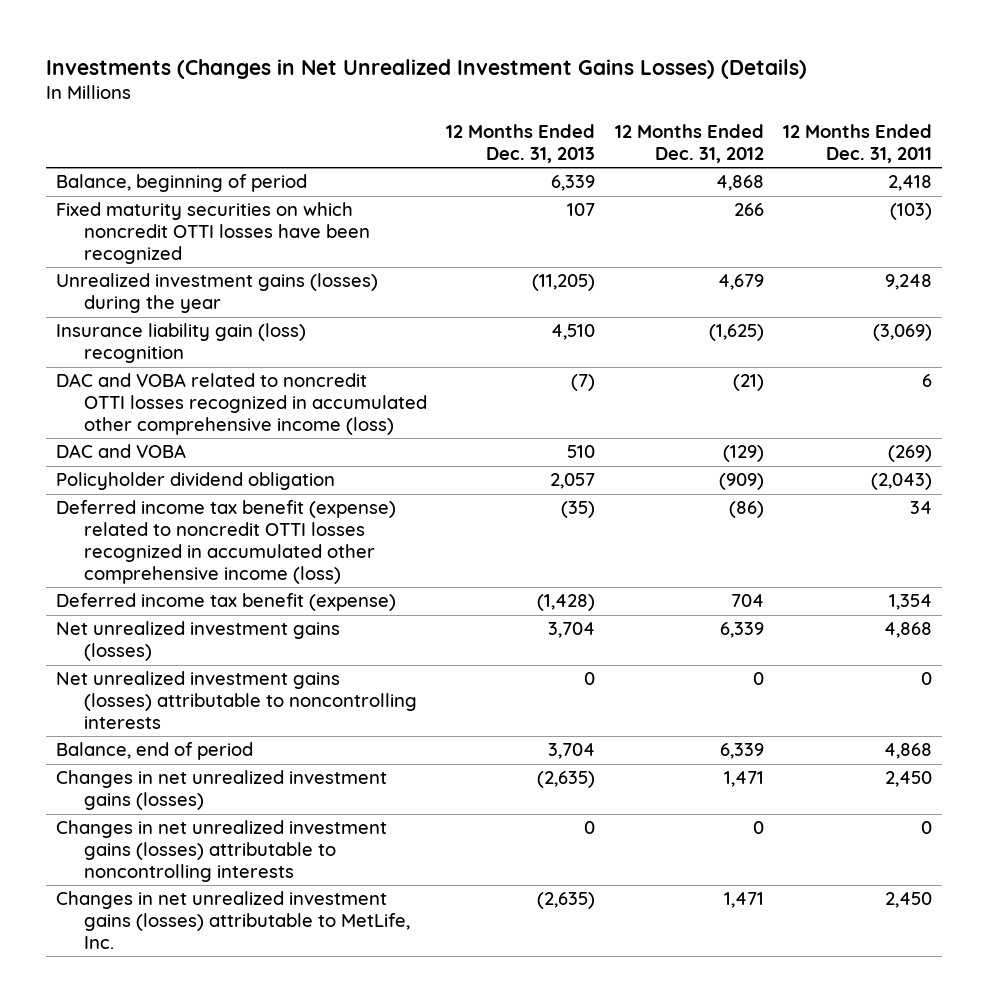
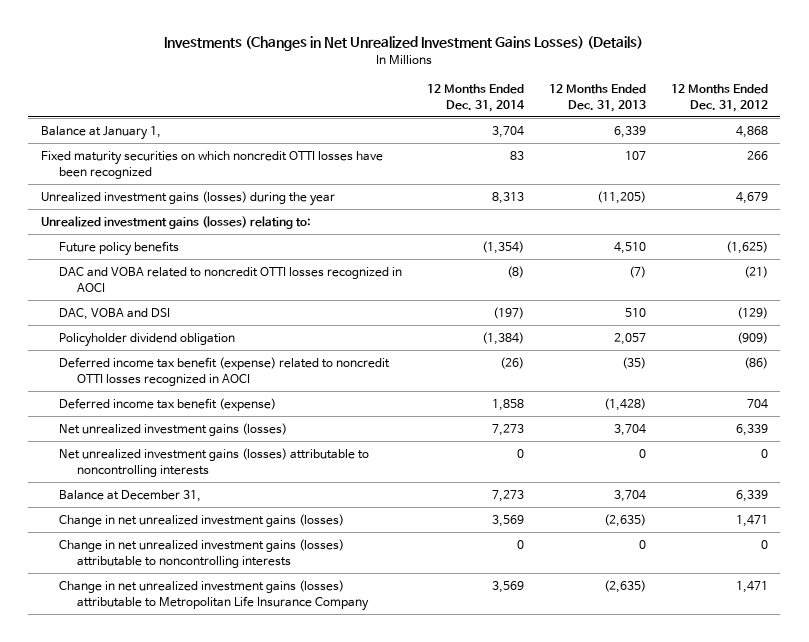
[783,124,933,164] 12 Months Ended Dec. 31, 2011 -> none
none -> [426,84,525,112] 12 Months Ended Dec. 31, 2014
[55,174,307,193] Balance, beginning of period -> [40,126,161,141] Balance at January 1,
none -> [40,216,311,230] Unrealized investment gains (losses) relating to:
[55,323,306,364] Insurance liability gain (loss) recognition -> [58,241,179,257] Future policy benefits
[55,373,428,436] DAC and VOBA related to noncredit OTTI losses recognized in accumulated other comprehensive income (loss) -> [58,267,402,292] DAC and VOBA related to noncredit OTTI losses recognized in AOCI
[55,444,186,459] DAC and VOBA -> [58,308,170,321] DAC, VOBA and DSI
[55,500,396,585] Deferred income tax benefit (expense) related to noncredit OTTI losses recognized in accumulated other comprehensive income (loss) -> [58,357,390,386] Deferred income tax benefit (expense) related to noncredit OTTI losses recognized in AOCI
[55,742,253,761] Balance, end of period -> [58,490,201,503] Balance at December 31,
[55,770,387,811] Changes in net unrealized investment gains (losses) -> [58,514,344,528] Change in net unrealized investment gains (losses)
[55,820,387,883] Changes in net unrealized investment gains (losses) attributable to noncontrolling interests -> [58,539,344,568] Change in net unrealized investment gains (losses) attributable to noncontrolling interests
[55,891,411,950] Changes in net unrealized investment gains (losses) attributable to MetLife, Inc. -> [58,580,369,611] Change in net unrealized investment gains (losses) attributable to Metropolitan Life Insurance Company

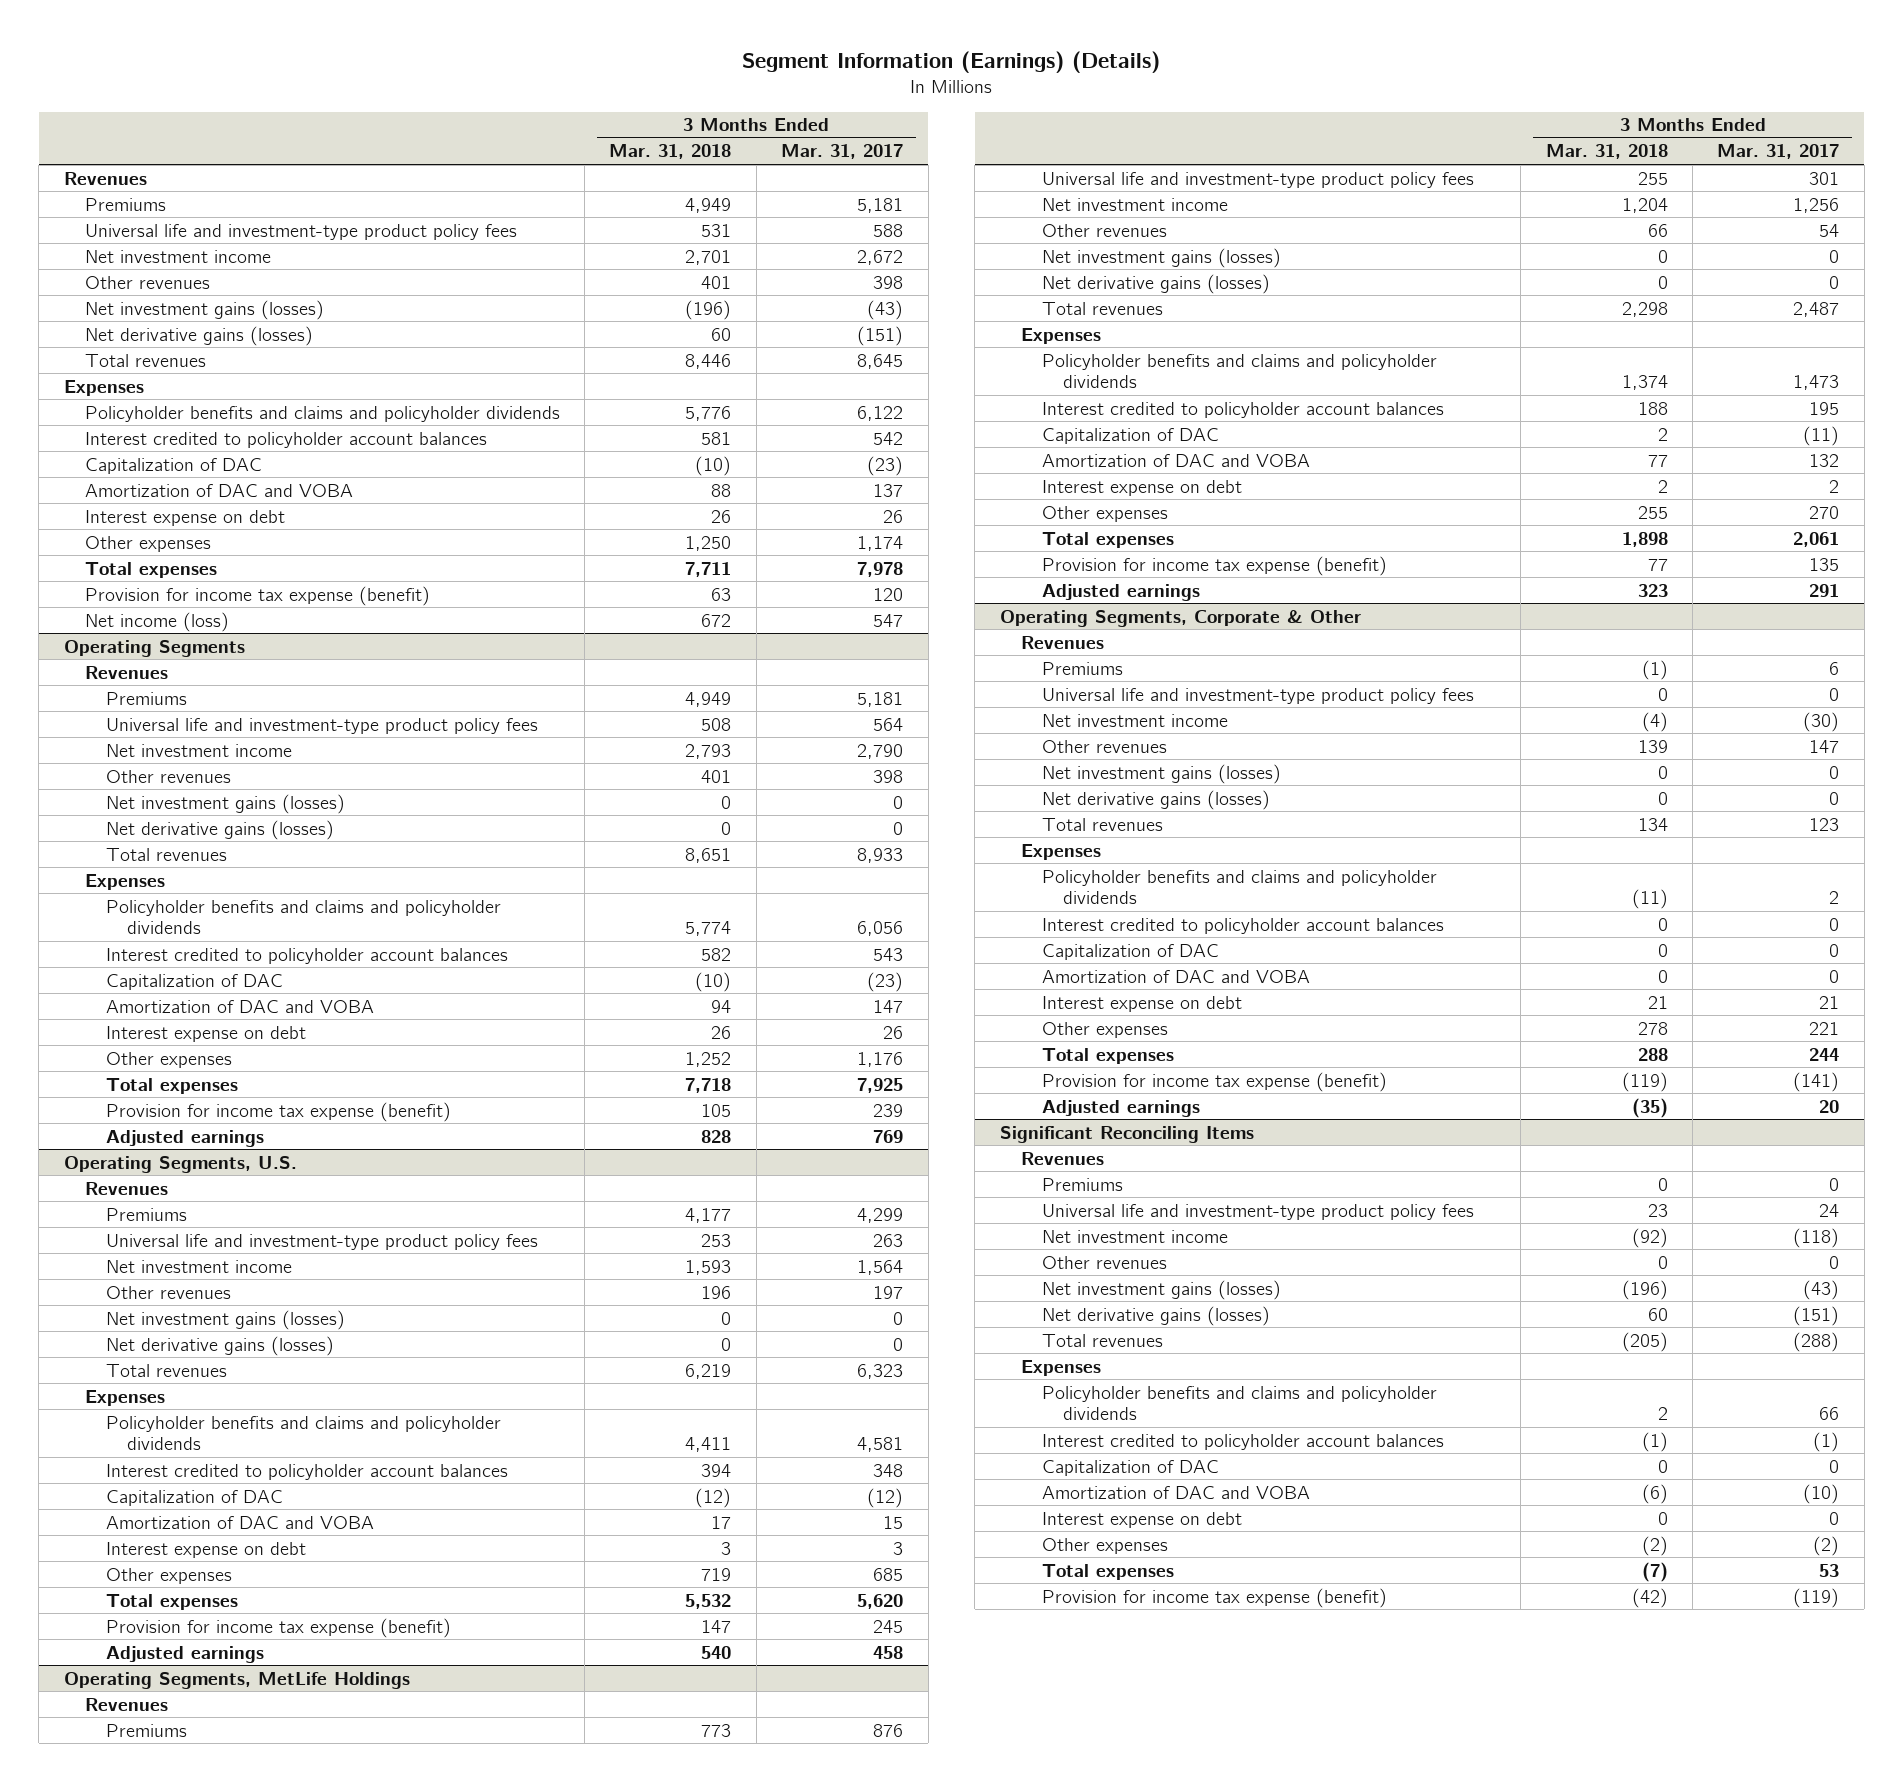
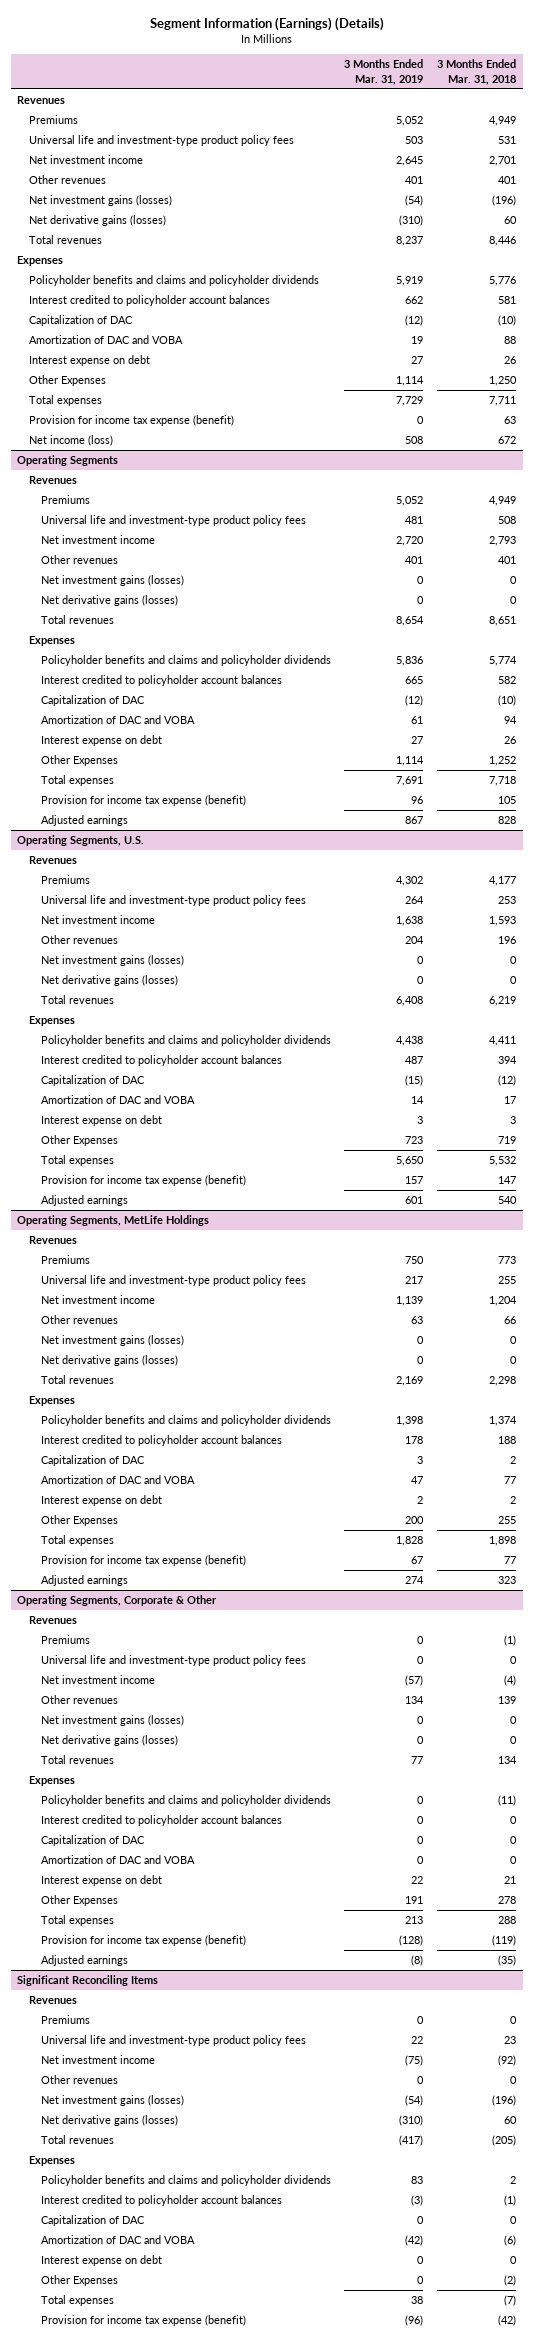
[781,144,904,160] Mar. 31, 2017 -> none
none -> [344,59,424,85] 3 Months Ended Mar. 31, 2019
[84,535,211,552] Other expenses -> [29,375,107,387] Other Expenses
[105,1051,232,1068] Other expenses -> [41,755,119,767] Other Expenses
[105,1567,232,1584] Other expenses -> [41,1135,119,1147] Other Expenses
[1042,505,1169,522] Other expenses -> [41,1515,119,1527] Other Expenses
[1042,1021,1169,1038] Other expenses -> [41,1895,119,1907] Other Expenses
[1042,1537,1169,1554] Other expenses -> [41,2275,119,2287] Other Expenses

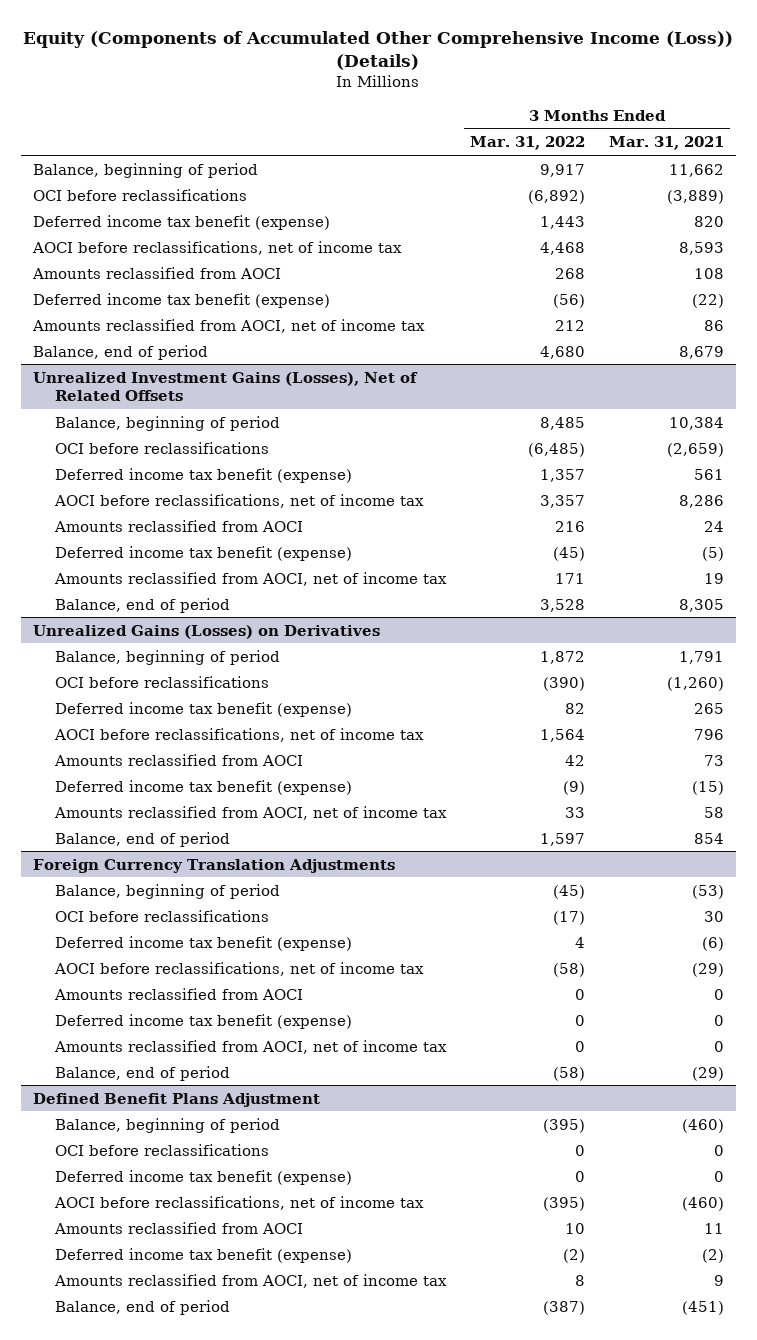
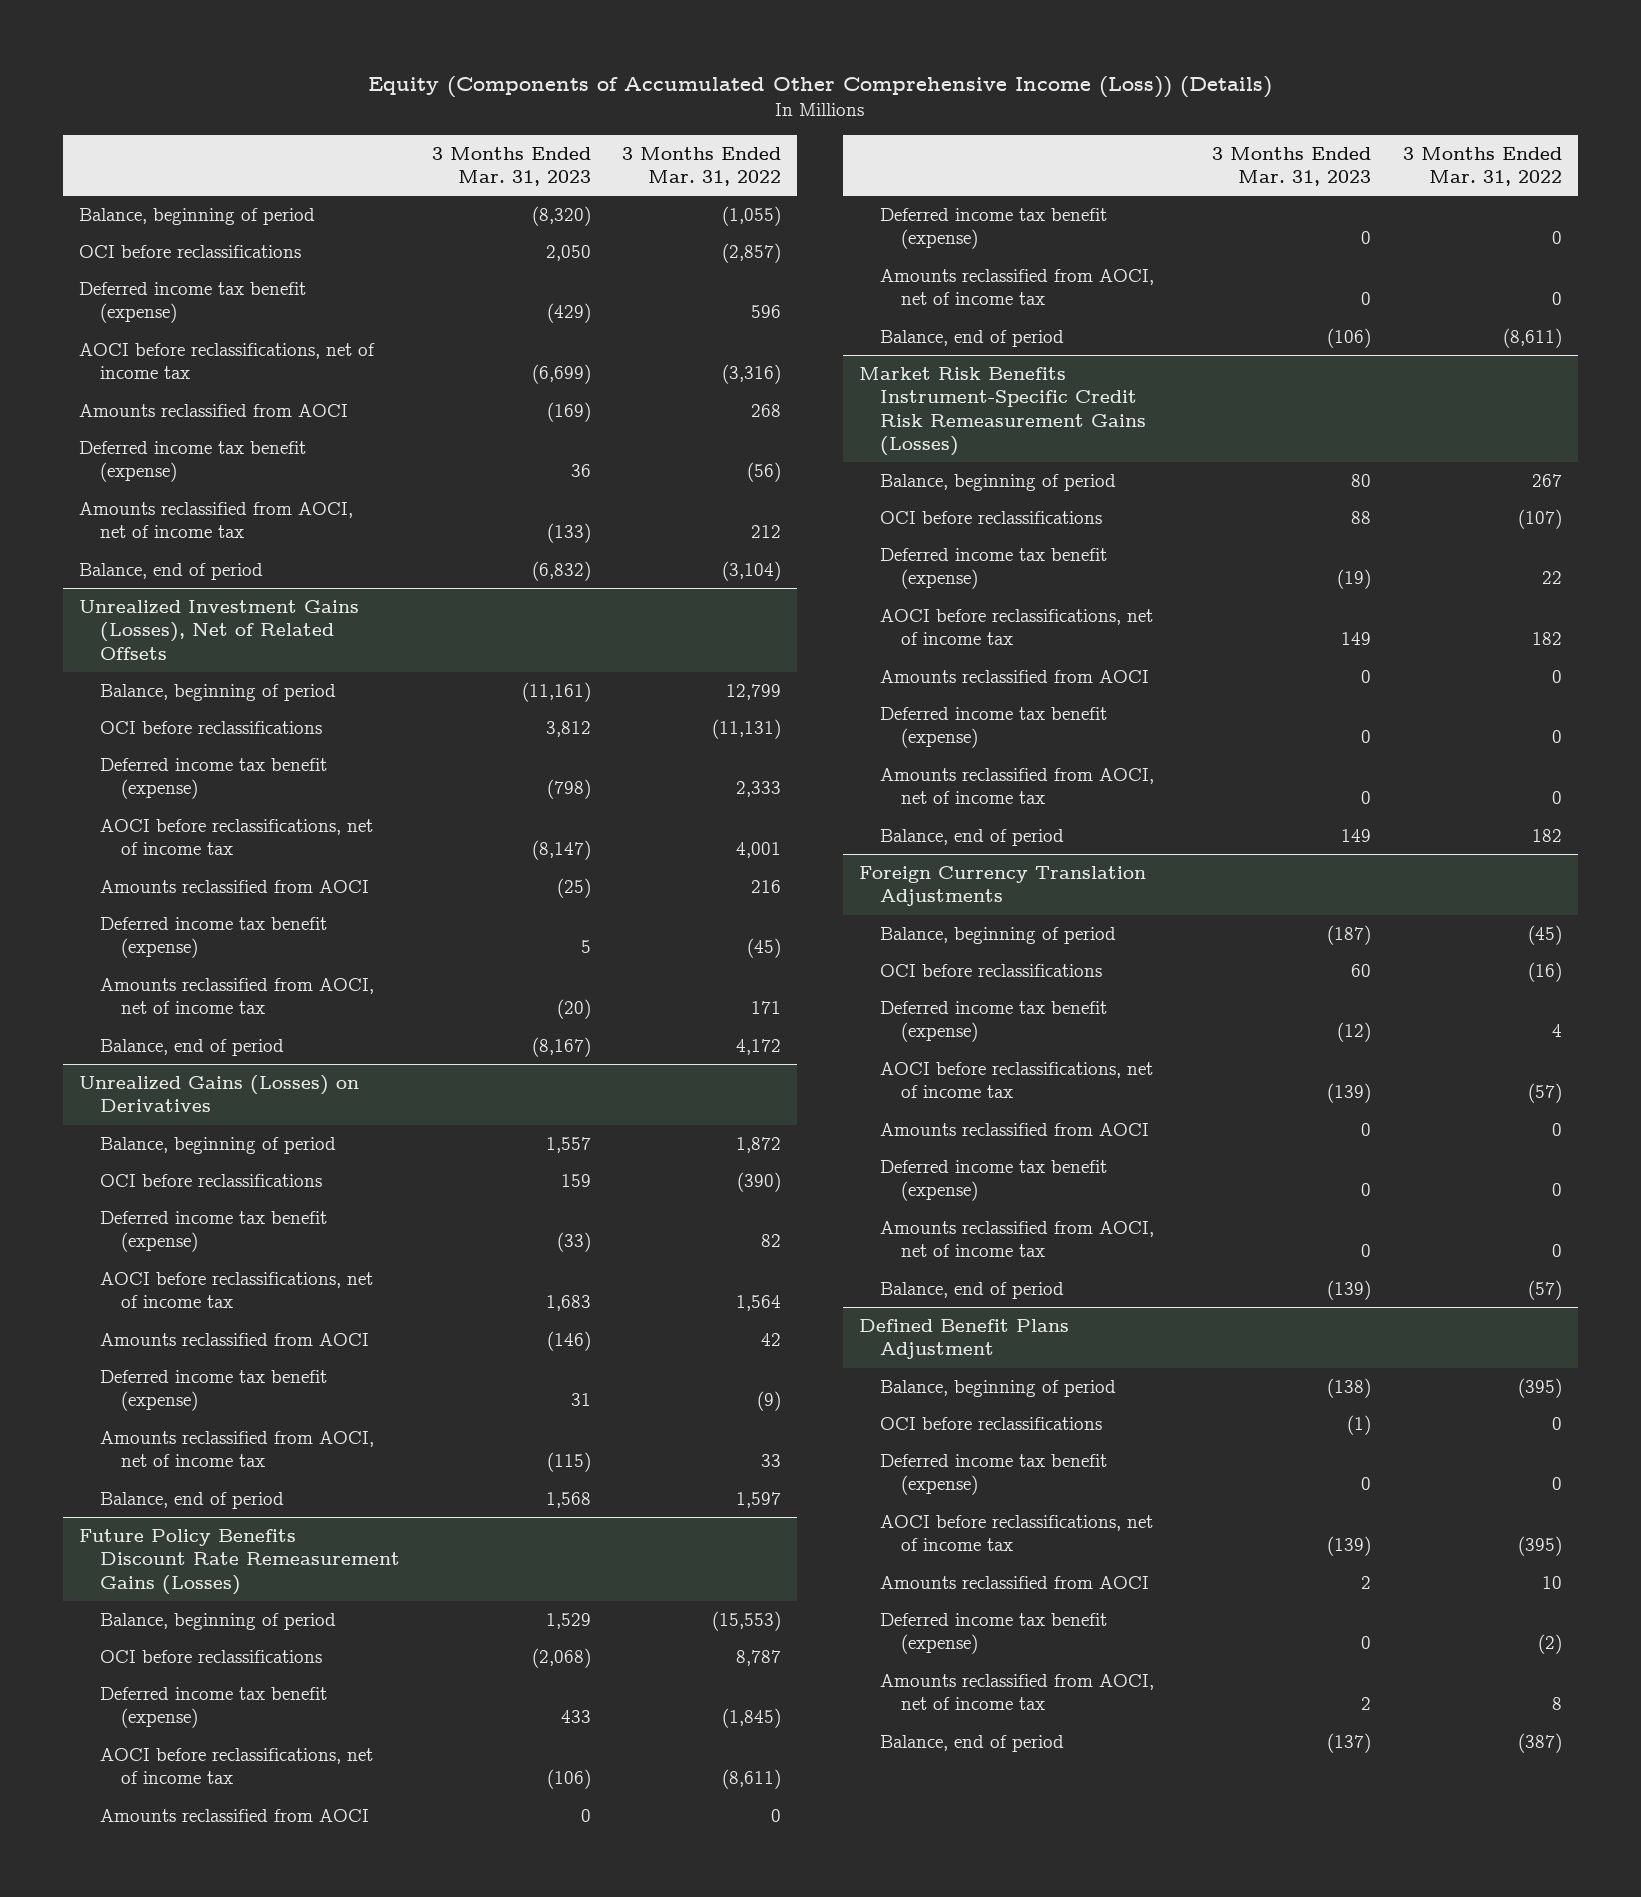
[608,136,724,151] Mar. 31, 2021 -> none
none -> [431,146,591,186] 3 Months Ended Mar. 31, 2023
[539,163,585,177] 9,917 -> [722,206,782,227] (1,055)
[527,189,585,204] (6,892) -> [722,243,782,264] (2,857)
[539,215,585,229] 1,443 -> [751,305,782,319] 596
[539,241,585,255] 4,468 -> [722,364,782,385] (3,316)
[539,345,585,359] 4,680 -> [722,561,782,582] (3,104)
[539,416,585,430] 8,485 -> [726,684,782,701] 12,799
[527,442,585,457] (6,485) -> [712,719,782,740] (11,131)
[539,468,585,482] 1,357 -> [736,781,782,798] 2,333
[539,494,585,508] 3,357 -> [736,842,782,859] 4,001
[539,598,585,612] 3,528 -> [736,1039,782,1056] 4,172
none -> [78,1529,400,1595] Future Policy Benefits Discount Rate Remeasurement Gains (Losses)
none -> [99,1613,336,1631] Balance, beginning of period
none -> [99,1650,322,1664] OCI before reclassifications
none -> [99,1687,327,1729] Deferred income tax benefit (expense)
none -> [99,1748,373,1785] AOCI before reclassifications, net of income tax
none -> [99,1809,369,1823] Amounts reclassified from AOCI
none -> [880,208,1108,250] Deferred income tax benefit (expense)
none -> [880,269,1155,306] Amounts reclassified from AOCI, net of income tax
none -> [880,330,1065,348] Balance, end of period
none -> [859,367,1147,456] Market Risk Benefits Instrument-Specific Credit Risk Remeasurement Gains (Losses)
none -> [880,474,1117,492] Balance, beginning of period
none -> [880,511,1103,525] OCI before reclassifications
none -> [880,548,1108,590] Deferred income tax benefit (expense)
none -> [880,609,1154,646] AOCI before reclassifications, net of income tax
none -> [880,670,1150,684] Amounts reclassified from AOCI
none -> [880,707,1108,749] Deferred income tax benefit (expense)
none -> [880,768,1155,805] Amounts reclassified from AOCI, net of income tax
none -> [880,829,1065,847] Balance, end of period
[552,910,585,925] (17) -> [1528,962,1563,983] (16)
[552,962,585,977] (58) -> [1528,1083,1563,1104] (57)
[552,1066,585,1081] (58) -> [1528,1280,1563,1301] (57)

